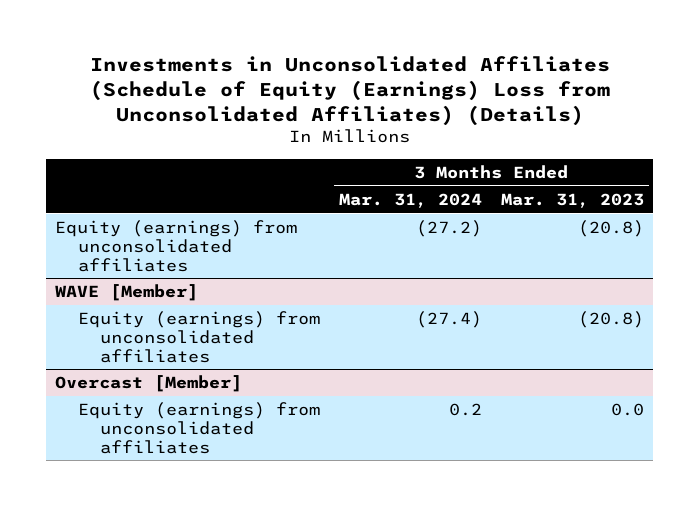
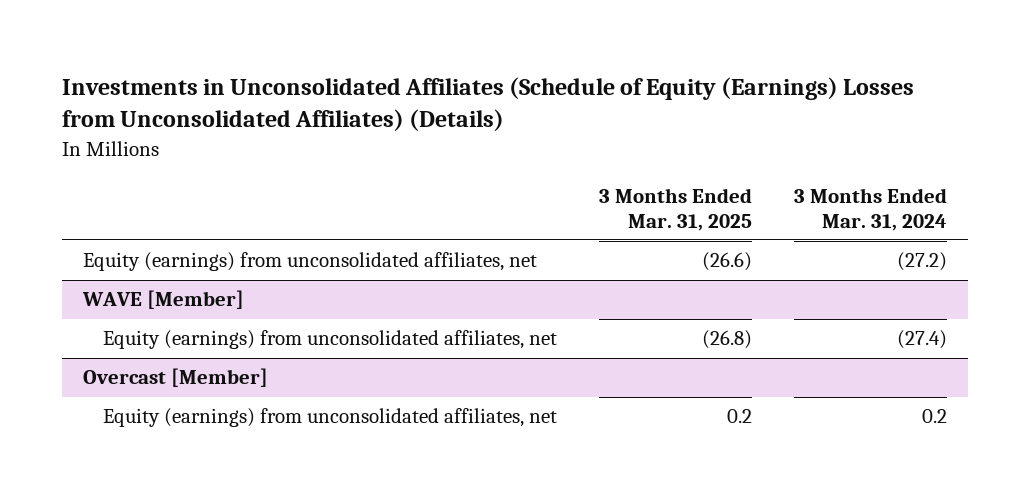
[89,55,610,126] Investments in Unconsolidated Affiliates (Schedule of Equity (Earnings) Loss from Unconsolidated Affiliates) (Details) -> [62,76,915,132] Investments in Unconsolidated Affiliates (Schedule of Equity (Earnings) Losses from Unconsolidated Affiliates) (Details)
[500,192,644,208] Mar. 31, 2023 -> none
none -> [599,188,753,231] 3 Months Ended Mar. 31, 2025
[55,220,298,272] Equity (earnings) from unconsolidated affiliates -> [83,252,538,272] Equity (earnings) from unconsolidated affiliates, net
[77,311,320,363] Equity (earnings) from unconsolidated affiliates -> [102,330,557,350] Equity (earnings) from unconsolidated affiliates, net
[77,402,320,454] Equity (earnings) from unconsolidated affiliates -> [102,408,557,428] Equity (earnings) from unconsolidated affiliates, net

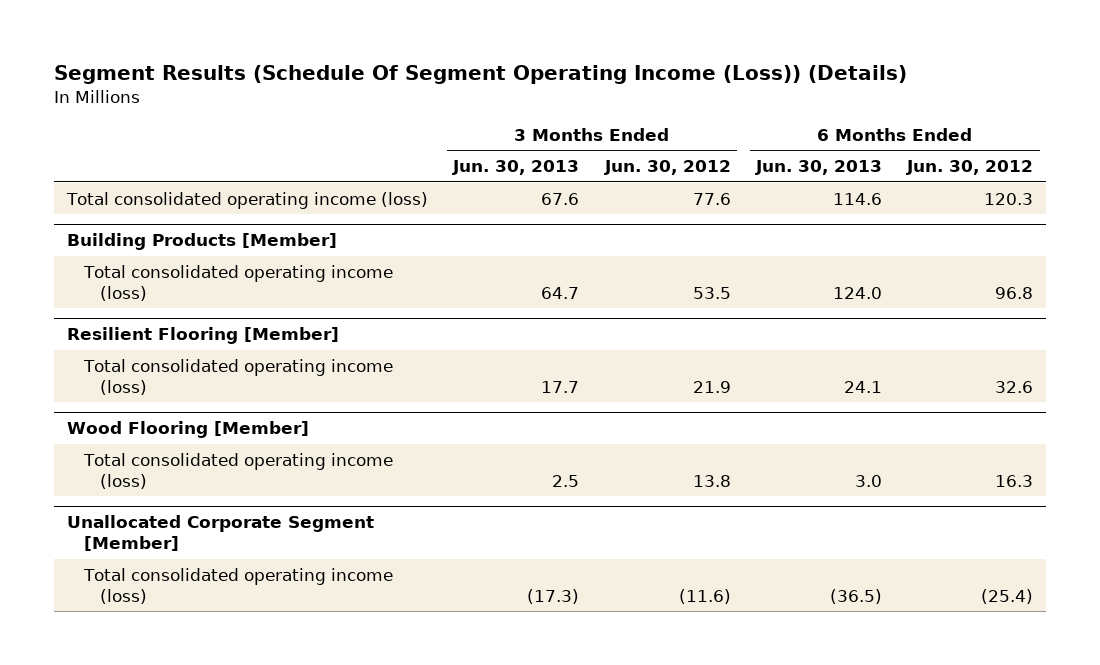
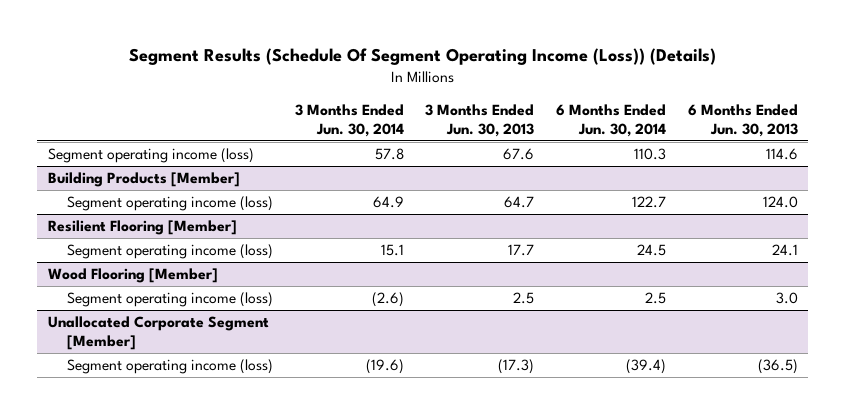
[603,160,731,176] Jun. 30, 2012 -> none
[906,160,1034,176] Jun. 30, 2012 -> none
none -> [294,104,404,137] 3 Months Ended Jun. 30, 2014
none -> [555,104,666,137] 6 Months Ended Jun. 30, 2014
[65,191,428,209] Total consolidated operating income (loss) -> [48,148,255,164] Segment operating income (loss)
[82,264,393,301] Total consolidated operating income (loss) -> [67,196,274,212] Segment operating income (loss)
[82,358,393,395] Total consolidated operating income (loss) -> [67,244,274,260] Segment operating income (loss)
[82,452,393,489] Total consolidated operating income (loss) -> [67,292,274,308] Segment operating income (loss)
[82,567,393,604] Total consolidated operating income (loss) -> [67,359,274,375] Segment operating income (loss)

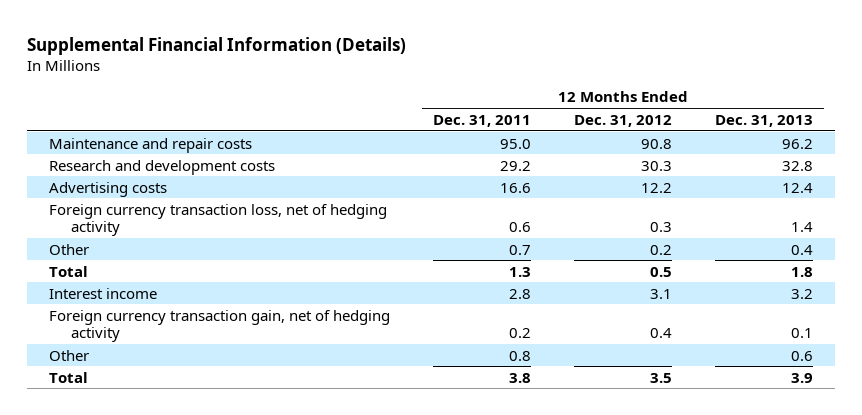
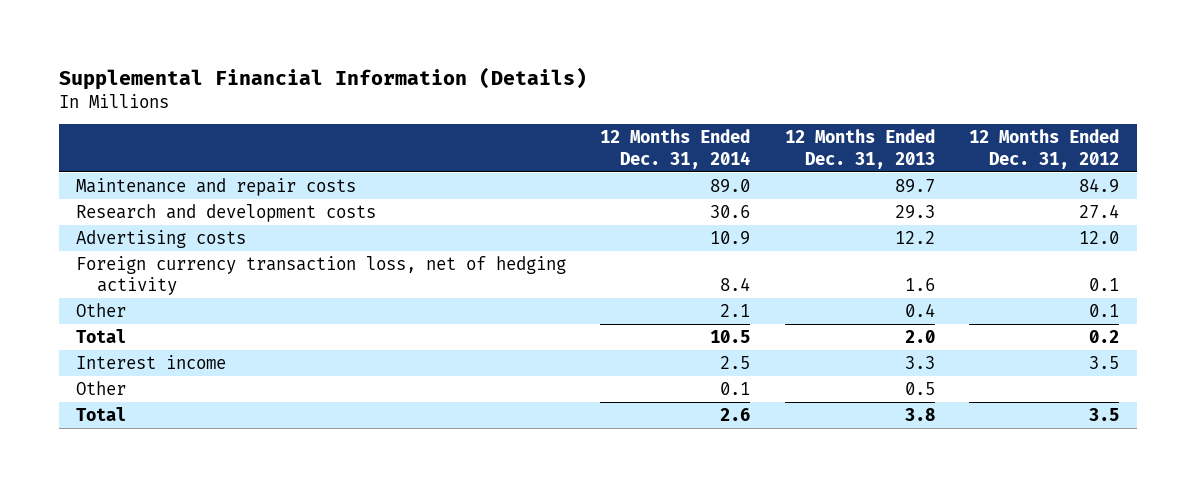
[432,114,531,127] Dec. 31, 2011 -> none
none -> [600,129,751,169] 12 Months Ended Dec. 31, 2014
[48,309,390,343] Foreign currency transaction gain, net of hedging activity -> none
[641,138,673,149] 90.8 -> [1079,178,1120,194] 84.9
[782,138,814,149] 96.2 -> [894,179,935,194] 89.7
[641,160,673,171] 30.3 -> [1079,204,1120,219] 27.4
[782,160,814,171] 32.8 -> [894,205,935,220] 29.3
[641,182,673,193] 12.2 -> [1079,231,1120,245] 12.0
[782,182,814,193] 12.4 -> [894,231,935,245] 12.2
[650,222,673,233] 0.3 -> [1089,278,1120,292] 0.1
[791,222,814,233] 1.4 -> [904,278,935,292] 1.6
[650,244,673,255] 0.2 -> [1089,304,1120,318] 0.1
[650,266,673,277] 0.5 -> [1089,330,1120,344] 0.2
[791,266,814,277] 1.8 -> [904,330,935,344] 2.0
[650,288,673,299] 3.1 -> [1089,356,1120,370] 3.5
[791,288,814,299] 3.2 -> [904,356,935,370] 3.3
[791,350,814,361] 0.6 -> [904,382,935,396] 0.5
[791,372,814,383] 3.9 -> [904,408,935,422] 3.8

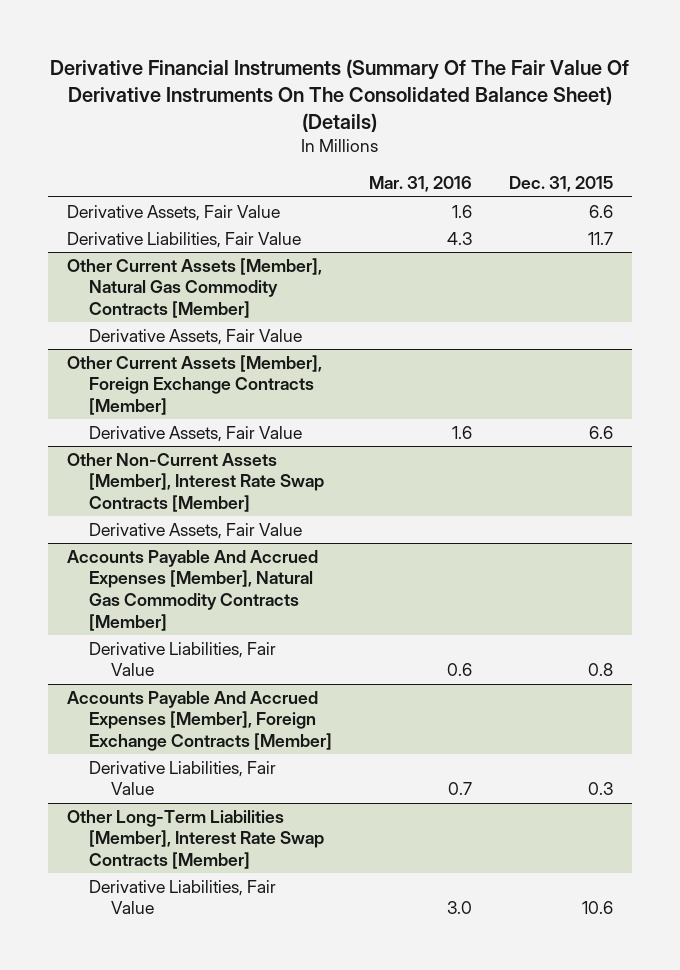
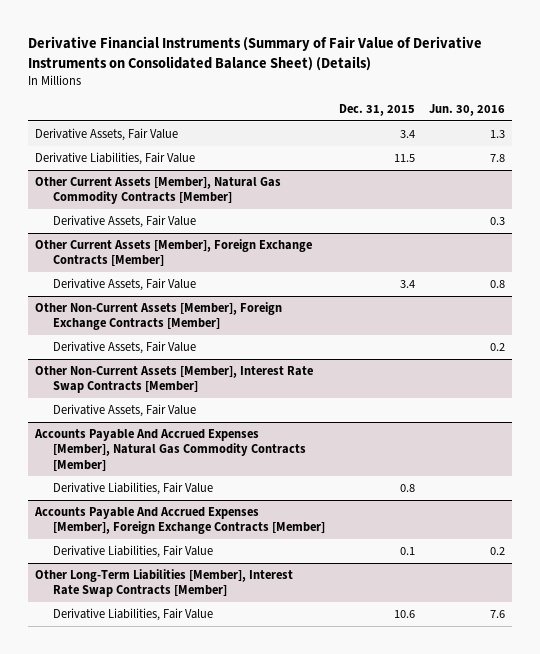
[50,59,630,132] Derivative Financial Instruments (Summary Of The Fair Value Of Derivative Instruments On The Consolidated Balance Sheet) (Details) -> [28,35,483,71] Derivative Financial Instruments (Summary of Fair Value of Derivative Instruments on Consolidated Balance Sheet) (Details)
[369,176,473,193] Mar. 31, 2016 -> none
none -> [429,104,506,117] Jun. 30, 2016
[589,204,614,218] 6.6 -> [400,129,416,138] 3.4
[588,231,614,245] 11.7 -> [394,153,416,162] 11.5
[589,425,614,439] 6.6 -> [400,279,416,288] 3.4
none -> [35,301,283,331] Other Non-Current Assets [Member], Foreign Exchange Contracts [Member]
none -> [53,340,197,354] Derivative Assets, Fair Value
[588,782,614,796] 0.3 -> [400,546,416,555] 0.1

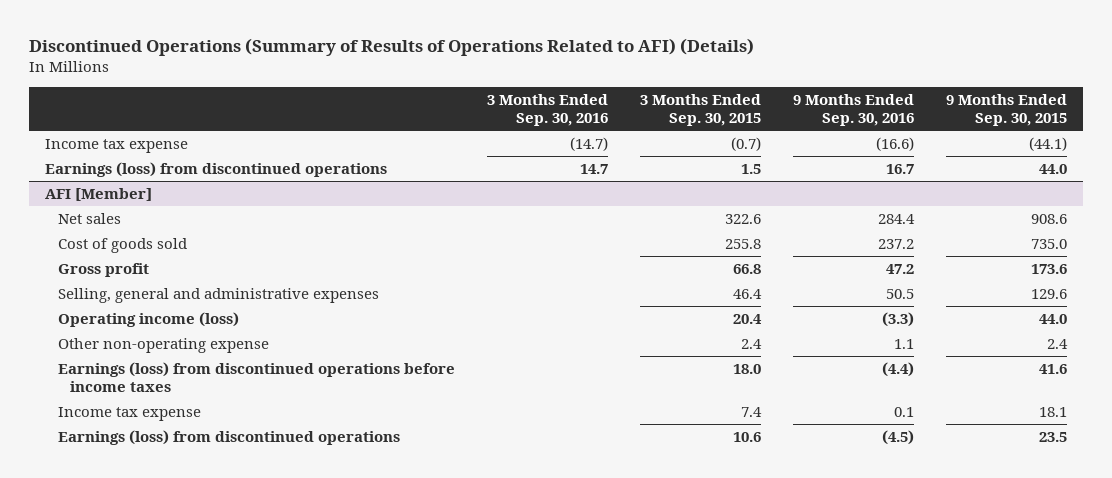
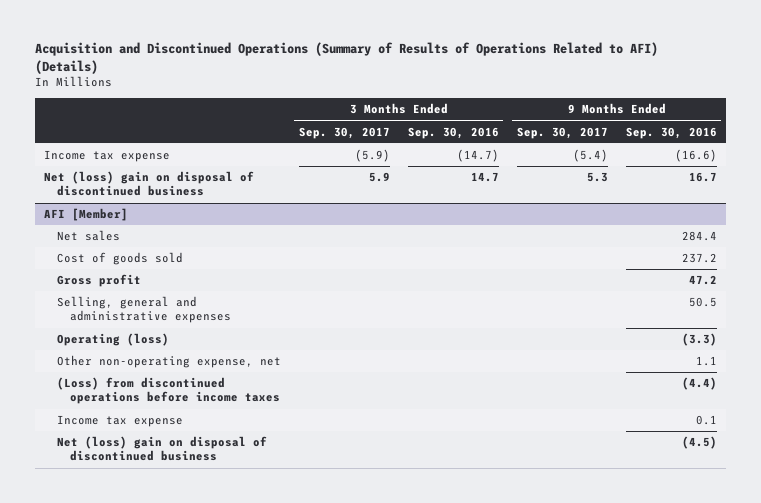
[29,38,755,57] Discontinued Operations (Summary of Results of Operations Related to AFI) (Details) -> [35,42,659,74] Acquisition and Discontinued Operations (Summary of Results of Operations Related to AFI) (Details)
[639,93,761,127] 3 Months Ended Sep. 30, 2015 -> none
[945,93,1067,127] 9 Months Ended Sep. 30, 2015 -> none
none -> [298,126,390,139] Sep. 30, 2017
none -> [516,126,608,139] Sep. 30, 2017
[45,161,388,177] Earnings (loss) from discontinued operations -> [44,171,255,197] Net (loss) gain on disposal of discontinued business
[57,311,239,327] Operating income (loss) -> [56,333,169,347] Operating (loss)
[57,337,269,353] Other non-operating expense -> [56,355,281,369] Other non-operating expense, net
[57,361,455,393] Earnings (loss) from discontinued operations before income taxes -> [56,377,280,405] (Loss) from discontinued operations before income taxes
[57,429,400,445] Earnings (loss) from discontinued operations -> [56,436,267,462] Net (loss) gain on disposal of discontinued business

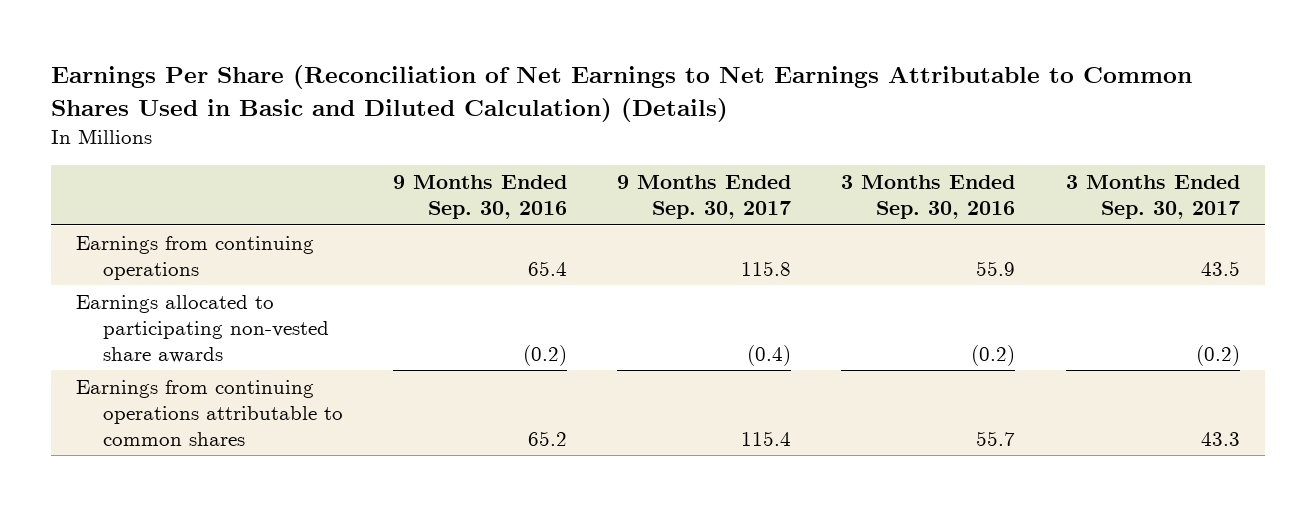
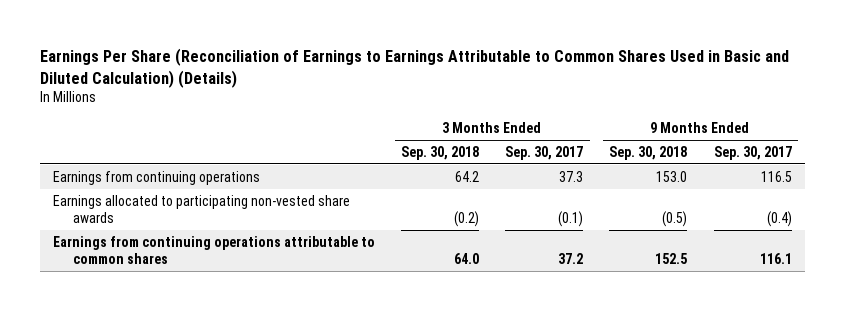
[50,65,1192,123] Earnings Per Share (Reconciliation of Net Earnings to Net Earnings Attributable to Common Shares Used in Basic and Diluted Calculation) (Details) -> [40,47,790,88] Earnings Per Share (Reconciliation of Earnings to Earnings Attributable to Common Shares Used in Basic and Diluted Calculation) (Details)
[393,175,568,220] 9 Months Ended Sep. 30, 2016 -> none
[841,175,1016,220] 3 Months Ended Sep. 30, 2016 -> none
none -> [401,145,480,160] Sep. 30, 2018
none -> [609,145,688,160] Sep. 30, 2018
[741,260,792,276] 115.8 -> [760,170,792,182] 116.5
[1200,260,1240,276] 43.5 -> [559,170,584,182] 37.3
[1195,344,1240,366] (0.2) -> [558,210,584,227] (0.1)
[741,430,792,446] 115.4 -> [759,252,792,264] 116.1
[1200,431,1240,446] 43.3 -> [558,252,584,264] 37.2

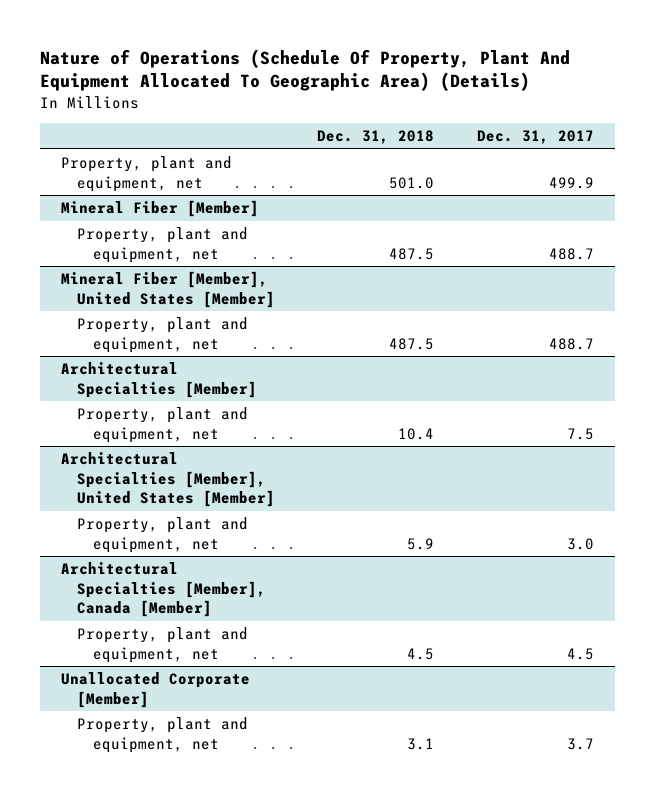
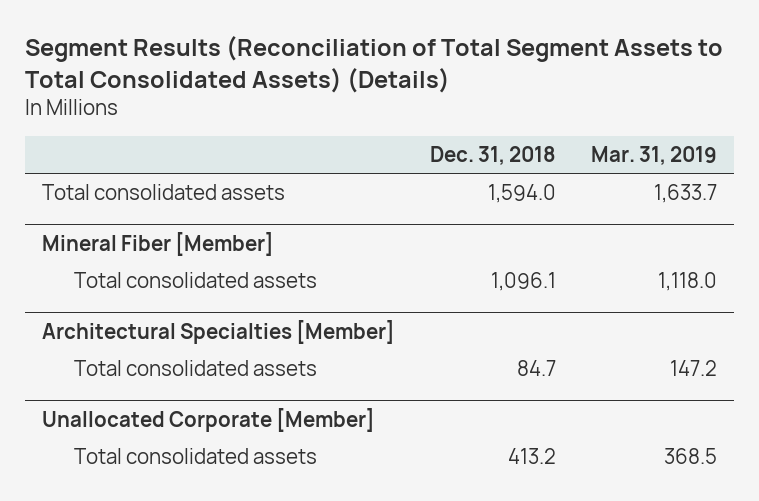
[40,48,571,92] Nature of Operations (Schedule Of Property, Plant And Equipment Allocated To Geographic Area) (Details) -> [25,36,724,93] Segment Results (Reconciliation of Total Segment Assets to Total Consolidated Assets) (Details)
[476,130,594,145] Dec. 31, 2017 -> none
none -> [590,145,717,165] Mar. 31, 2019
[61,156,233,192] Property, plant and equipment, net -> none
none -> [42,184,286,201] Total consolidated assets
[76,227,248,263] Property, plant and equipment, net -> none
[61,271,275,308] Mineral Fiber [Member], United States [Member] -> none
[76,317,248,353] Property, plant and equipment, net -> none
none -> [73,272,317,289] Total consolidated assets
[76,407,248,443] Property, plant and equipment, net -> none
[61,452,275,507] Architectural Specialties [Member], United States [Member] -> none
[76,517,248,553] Property, plant and equipment, net -> none
[61,562,266,617] Architectural Specialties [Member], Canada [Member] -> none
[76,627,248,663] Property, plant and equipment, net -> none
none -> [73,360,317,377] Total consolidated assets
[76,717,248,753] Property, plant and equipment, net -> none
none -> [73,448,317,465] Total consolidated assets

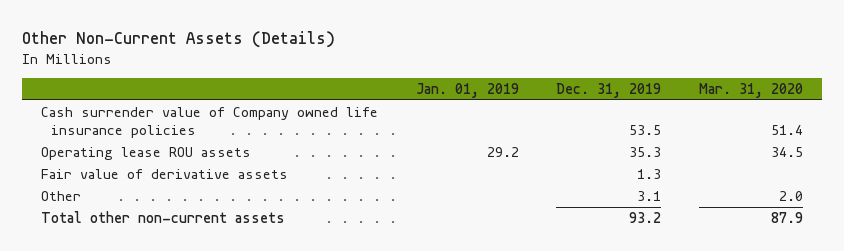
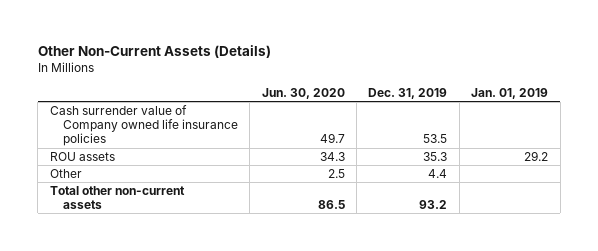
[699,82,804,98] Mar. 31, 2020 -> none
none -> [261,87,345,99] Jun. 30, 2020
[40,168,288,179] Fair value of derivative assets -> none
[40,146,251,160] Operating lease ROU assets -> [49,151,115,161] ROU assets
[637,190,662,201] 3.1 -> [428,168,448,178] 4.4

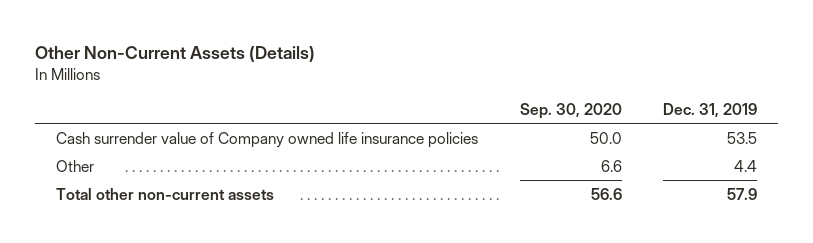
[261,87,345,99] Jun. 30, 2020 -> none
[471,87,549,99] Jan. 01, 2019 -> none
none -> [519,102,622,119] Sep. 30, 2020
[49,151,115,161] ROU assets -> none
[419,200,448,210] 93.2 -> [727,187,758,200] 57.9

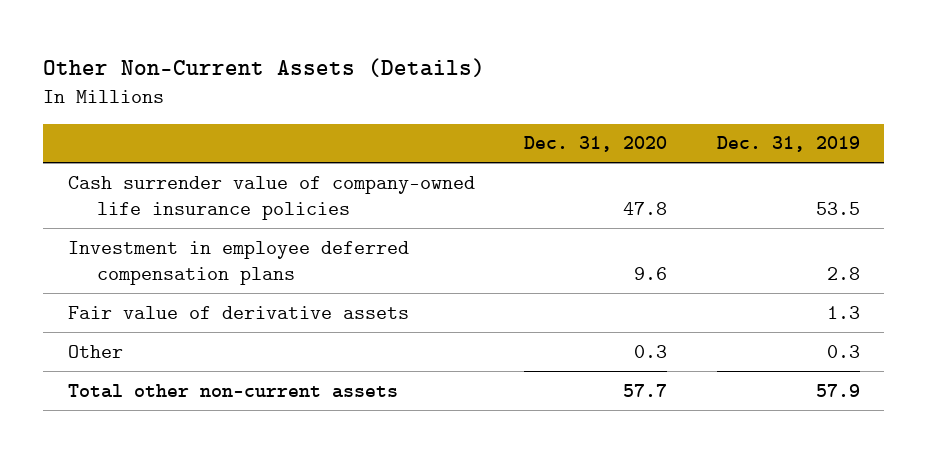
[519,102,622,119] Sep. 30, 2020 -> none
none -> [524,136,668,153] Dec. 31, 2020
[56,131,479,148] Cash surrender value of Company owned life insurance policies -> [67,175,475,221] Cash surrender value of company-owned life insurance policies
none -> [67,240,409,286] Investment in employee deferred compensation plans
none -> [67,305,409,319] Fair value of derivative assets
[734,159,758,172] 4.4 -> [826,344,860,358] 0.3

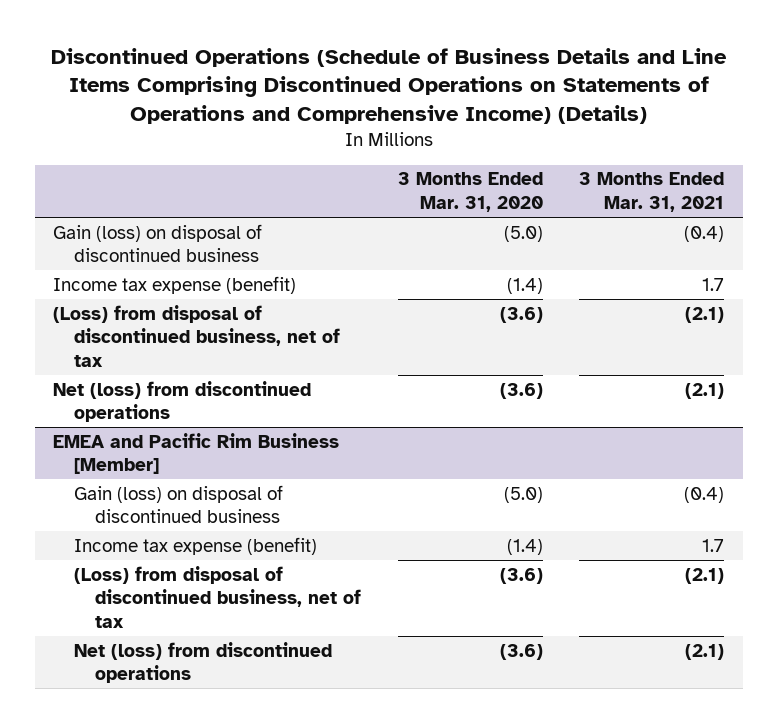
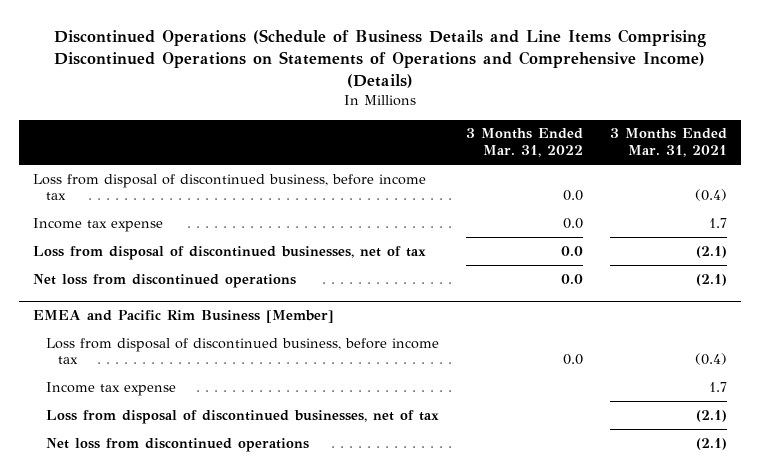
[397,172,543,213] 3 Months Ended Mar. 31, 2020 -> none
none -> [465,128,583,158] 3 Months Ended Mar. 31, 2022
[53,223,263,263] Gain (loss) on disposal of discontinued business -> [32,173,426,201] Loss from disposal of discontinued business, before income tax
[53,275,297,294] Income tax expense (benefit) -> [32,217,163,232] Income tax expense
[53,304,341,368] (Loss) from disposal of discontinued business, net of tax -> [32,245,426,260] Loss from disposal of discontinued businesses, net of tax
[53,380,312,423] Net (loss) from discontinued operations -> [32,273,296,288] Net loss from discontinued operations
[74,484,284,524] Gain (loss) on disposal of discontinued business -> [45,337,439,365] Loss from disposal of discontinued business, before income tax
[74,536,318,555] Income tax expense (benefit) -> [45,381,176,396] Income tax expense
[74,565,362,629] (Loss) from disposal of discontinued business, net of tax -> [45,409,439,424] Loss from disposal of discontinued businesses, net of tax
[74,641,333,684] Net (loss) from discontinued operations -> [45,437,309,452] Net loss from discontinued operations

